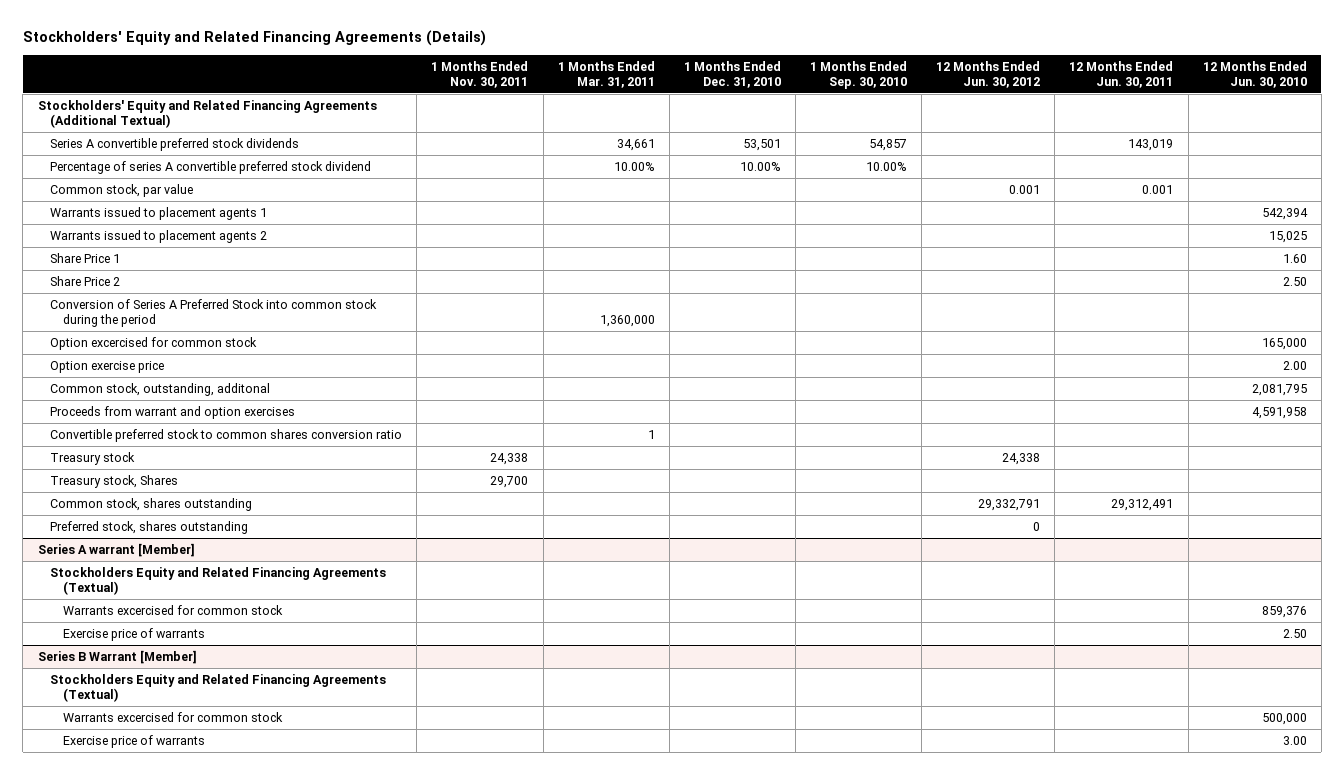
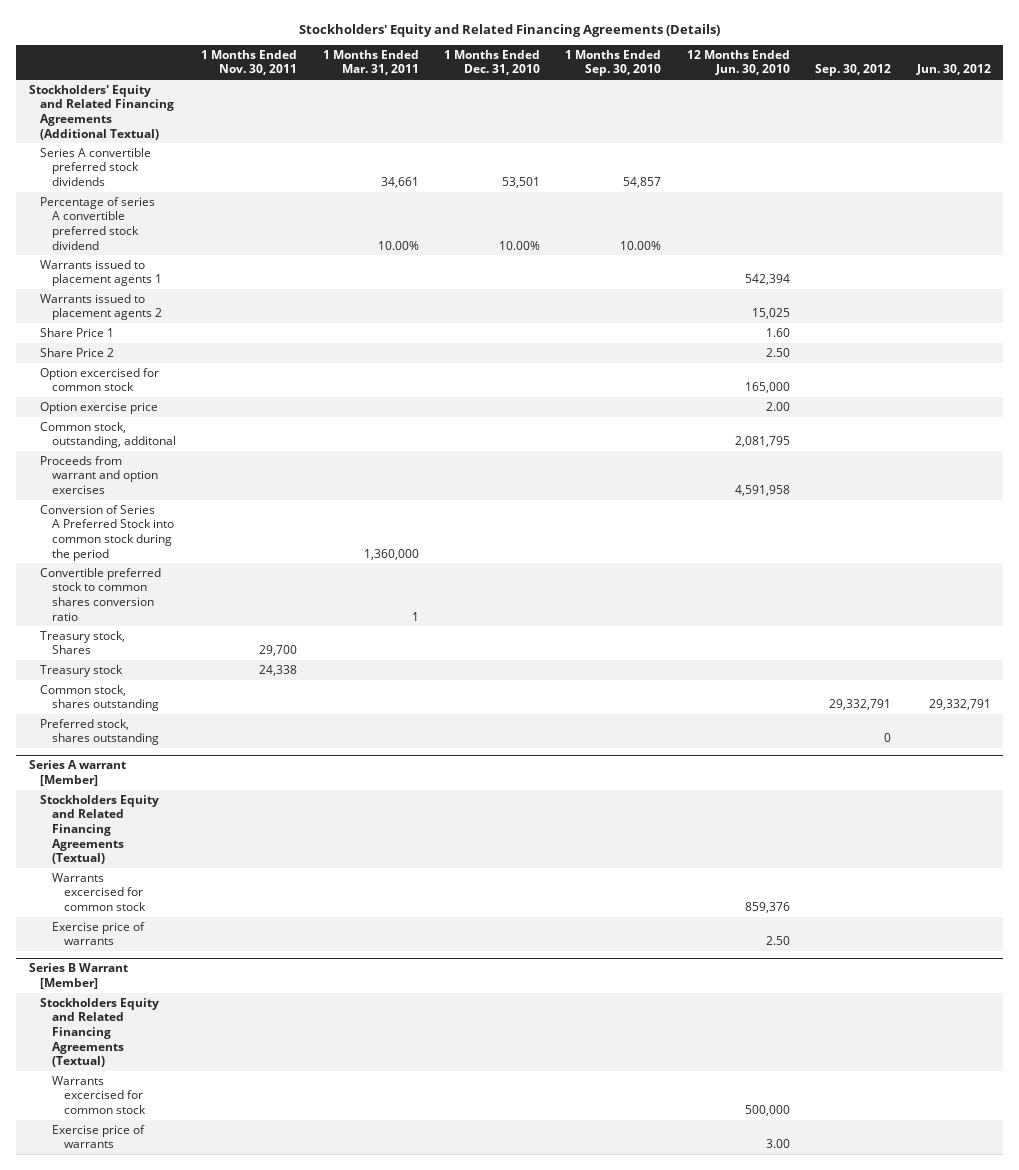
[936,60,1041,88] 12 Months Ended Jun. 30, 2012 -> none
[1069,60,1174,88] 12 Months Ended Jun. 30, 2011 -> none
none -> [815,64,892,77] Sep. 30, 2012
none -> [915,64,991,76] Jun. 30, 2012
[50,183,194,197] Common stock, par value -> none
[50,298,378,328] Conversion of Series A Preferred Stock into common stock during the period -> [40,504,174,561] Conversion of Series A Preferred Stock into common stock during the period
[50,451,136,465] Treasury stock -> [40,664,124,677] Treasury stock

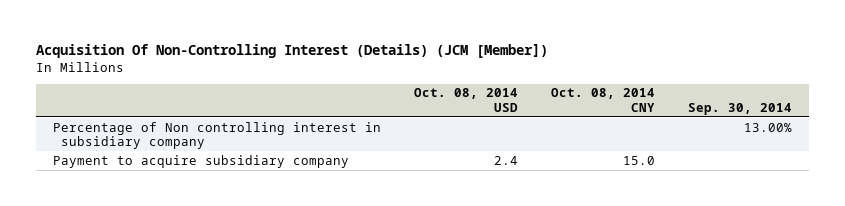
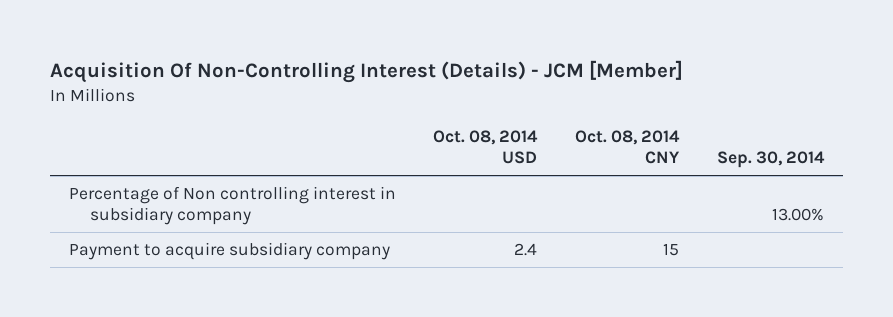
[35,43,548,58] Acquisition Of Non-Controlling Interest (Details) (JCM [Member]) -> [49,60,683,84] Acquisition Of Non-Controlling Interest (Details) - JCM [Member]
[622,155,655,165] 15.0 -> [663,243,680,257] 15

